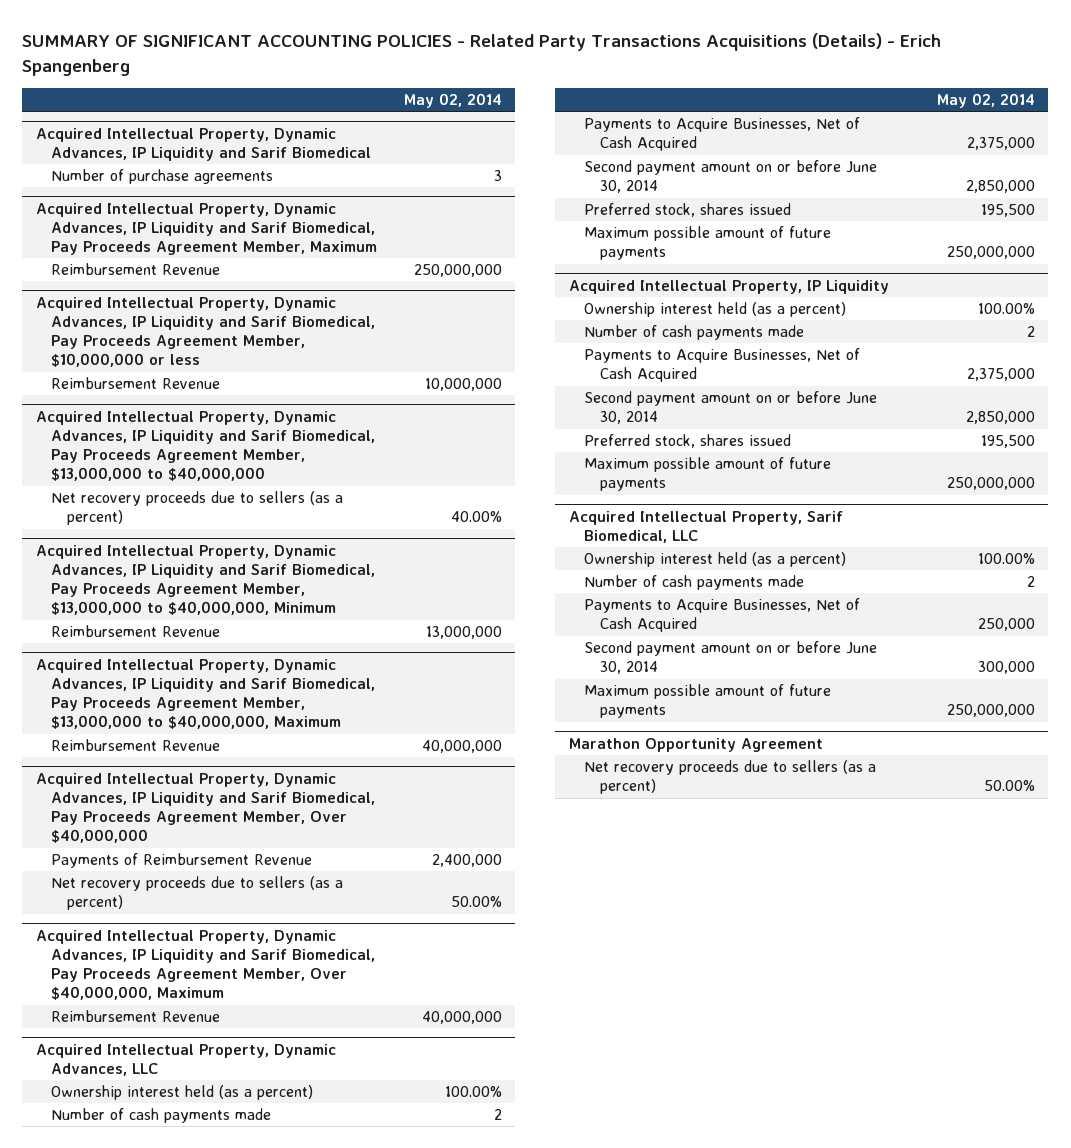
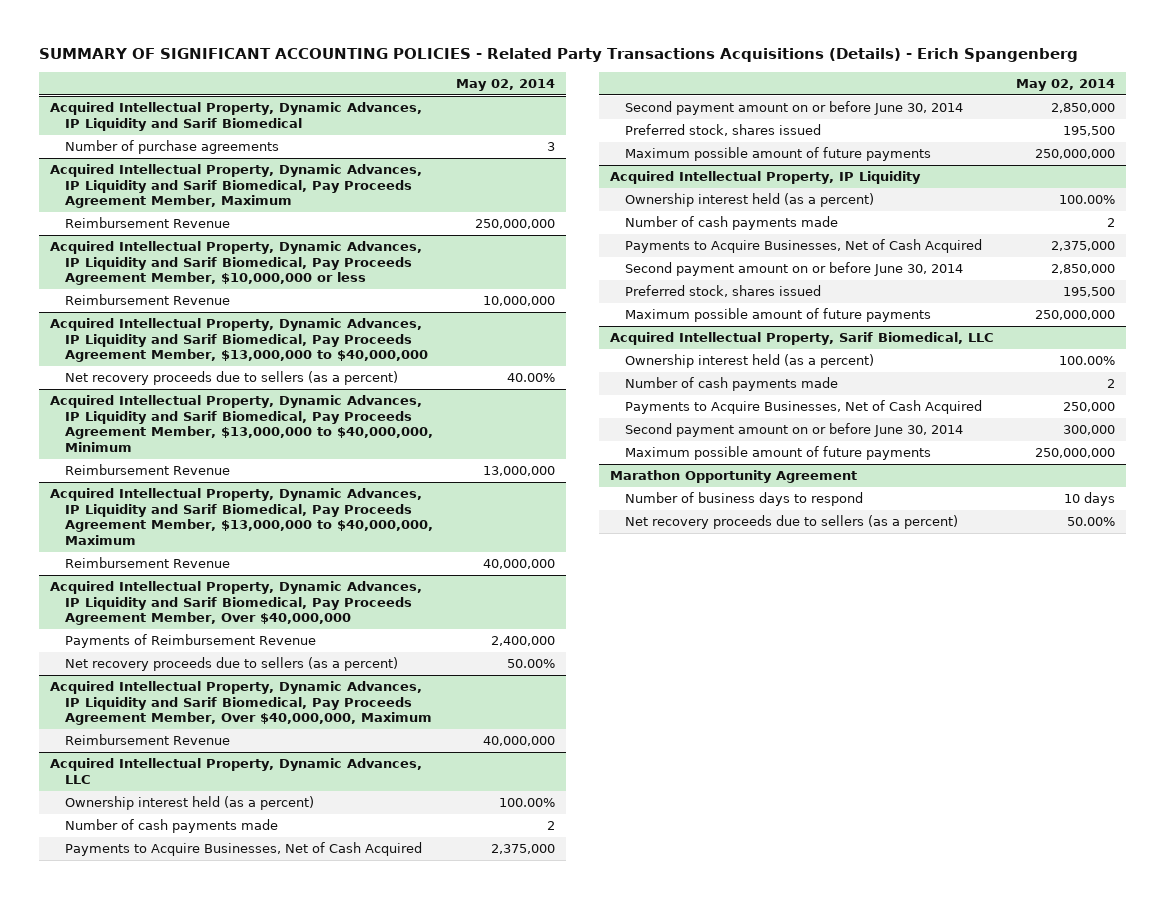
none -> [625,492,864,507] Number of business days to respond

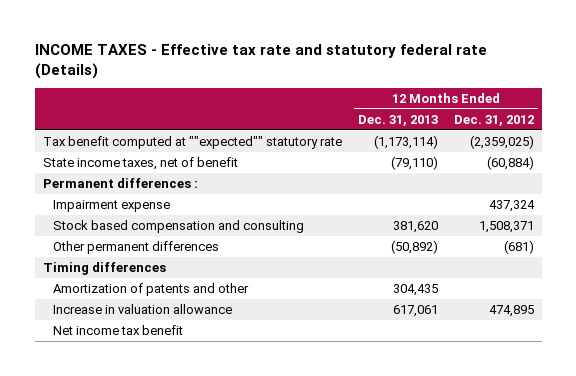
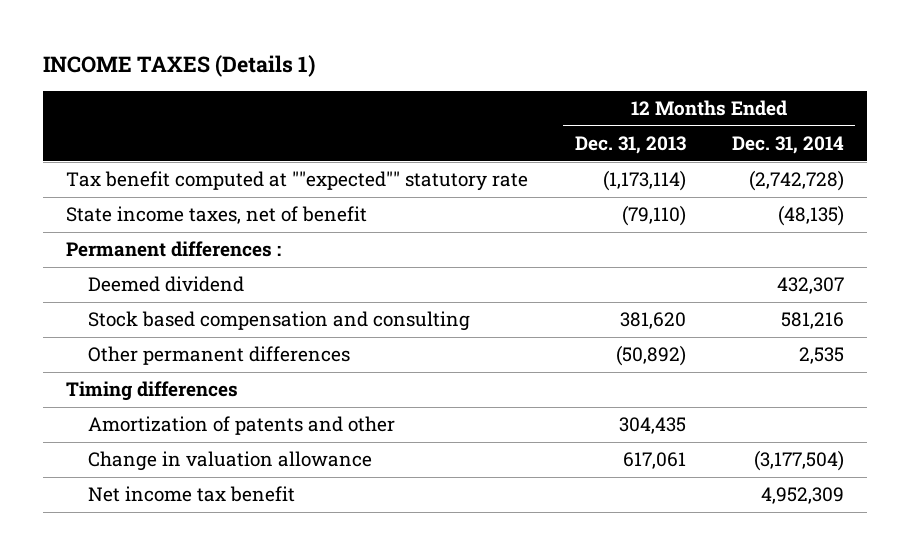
[34,43,487,79] INCOME TAXES - Effective tax rate and statutory federal rate (Details) -> [43,55,316,78] INCOME TAXES (Details 1)
[453,114,534,126] Dec. 31, 2012 -> none
none -> [731,136,844,155] Dec. 31, 2014
[52,200,170,213] Impairment expense -> none
none -> [88,276,245,293] Deemed dividend
[52,304,232,315] Increase in valuation allowance -> [88,451,373,472] Change in valuation allowance

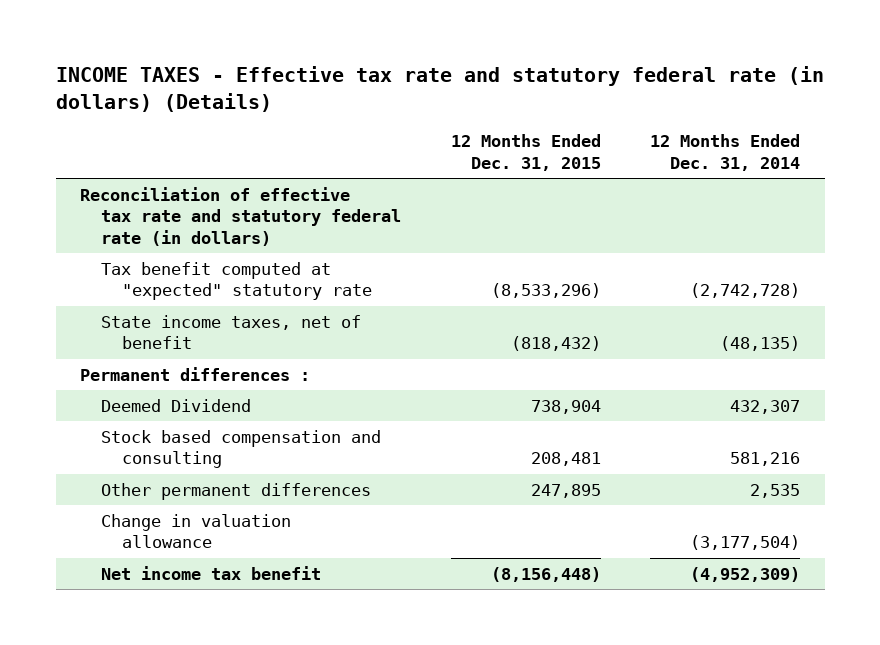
[43,55,316,78] INCOME TAXES (Details 1) -> [55,66,824,112] INCOME TAXES - Effective tax rate and statutory federal rate (in dollars) (Details)
[574,136,686,155] Dec. 31, 2013 -> none
none -> [450,134,601,171] 12 Months Ended Dec. 31, 2015
none -> [80,186,402,246] Reconciliation of effective tax rate and statutory federal rate (in dollars)
[66,171,529,192] Tax benefit computed at ""expected"" statutory rate -> [101,261,373,301] Tax benefit computed at "expected" statutory rate
[88,276,245,293] Deemed dividend -> [101,398,252,412] Deemed Dividend
[66,381,239,402] Timing differences -> none
[88,416,396,436] Amortization of patents and other -> none
[760,487,844,505] 4,952,309 -> [689,566,800,582] (4,952,309)

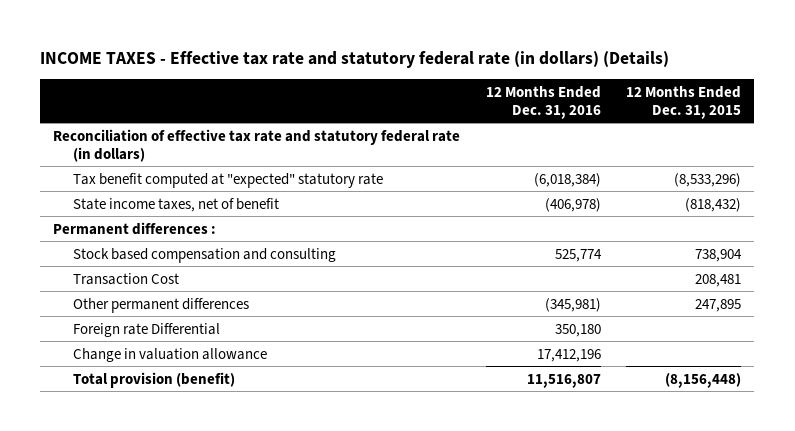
[649,134,800,171] 12 Months Ended Dec. 31, 2014 -> none
none -> [485,85,601,119] 12 Months Ended Dec. 31, 2016
[101,398,252,412] Deemed Dividend -> none
[530,452,601,467] 208,481 -> [695,248,743,262] 738,904
none -> [72,272,179,285] Transaction Cost
none -> [72,322,220,337] Foreign rate Differential
[101,565,322,580] Net income tax benefit -> [72,371,235,388] Total provision (benefit)

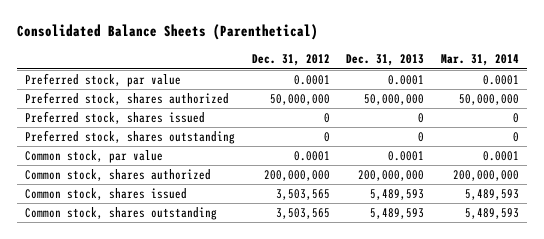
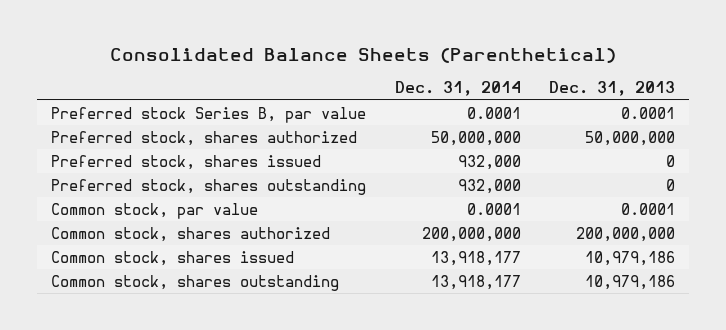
[251,54,330,67] Dec. 31, 2012 -> none
[441,54,520,67] Mar. 31, 2014 -> none
none -> [394,81,521,97] Dec. 31, 2014
[25,73,182,88] Preferred stock, par value -> [51,106,367,123] Preferred stock Series B, par value
[370,189,425,201] 5,489,593 -> [584,250,675,266] 10,979,186
[370,208,425,220] 5,489,593 -> [584,274,675,290] 10,979,186

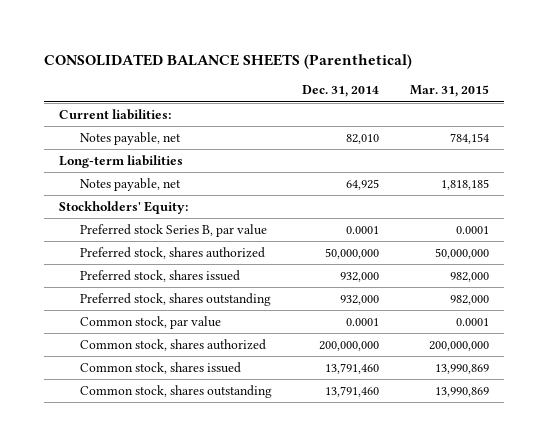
[110,47,617,63] Consolidated Balance Sheets (Parenthetical) -> [43,53,412,69] CONSOLIDATED BALANCE SHEETS (Parenthetical)
[548,81,675,97] Dec. 31, 2013 -> none
none -> [409,85,489,98] Mar. 31, 2015
none -> [59,109,172,121] Current liabilities:
none -> [79,132,181,146] Notes payable, net
none -> [59,155,184,169] Long-term liabilities
none -> [79,178,181,192] Notes payable, net
none -> [59,201,189,215] Stockholders' Equity:
[430,250,521,266] 13,918,177 -> [325,363,380,375] 13,791,460
[430,274,521,290] 13,918,177 -> [325,386,380,398] 13,791,460

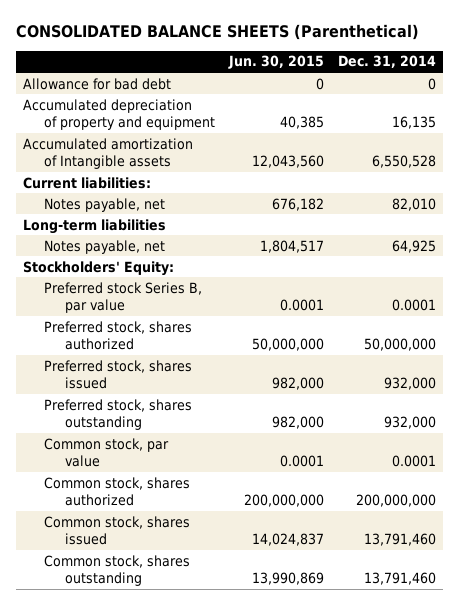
[409,85,489,98] Mar. 31, 2015 -> none
none -> [227,55,324,70] Jun. 30, 2015
none -> [22,77,171,90] Allowance for bad debt
none -> [22,98,215,130] Accumulated depreciation of property and equipment
none -> [22,137,193,169] Accumulated amortization of Intangible assets

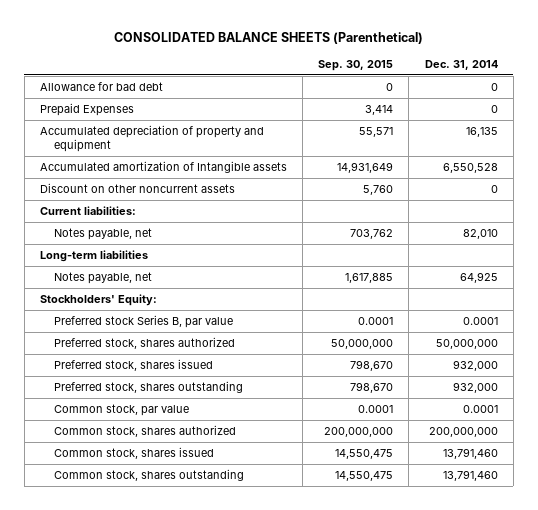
[227,55,324,70] Jun. 30, 2015 -> none
none -> [318,59,394,71] Sep. 30, 2015
none -> [40,103,135,117] Prepaid Expenses
none -> [40,183,236,194] Discount on other noncurrent assets

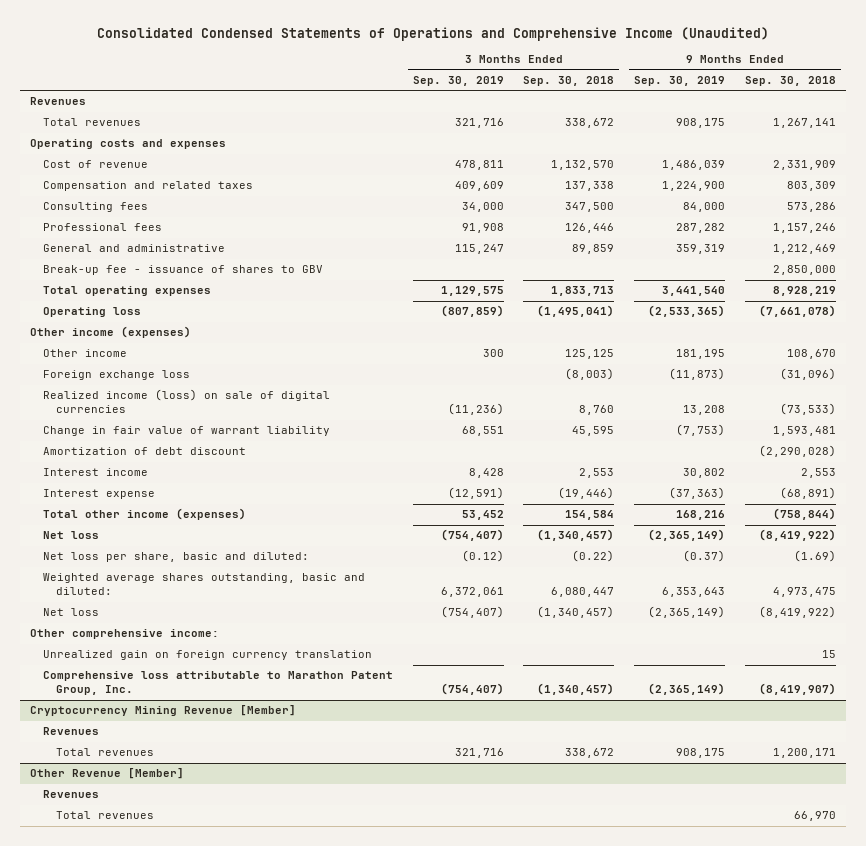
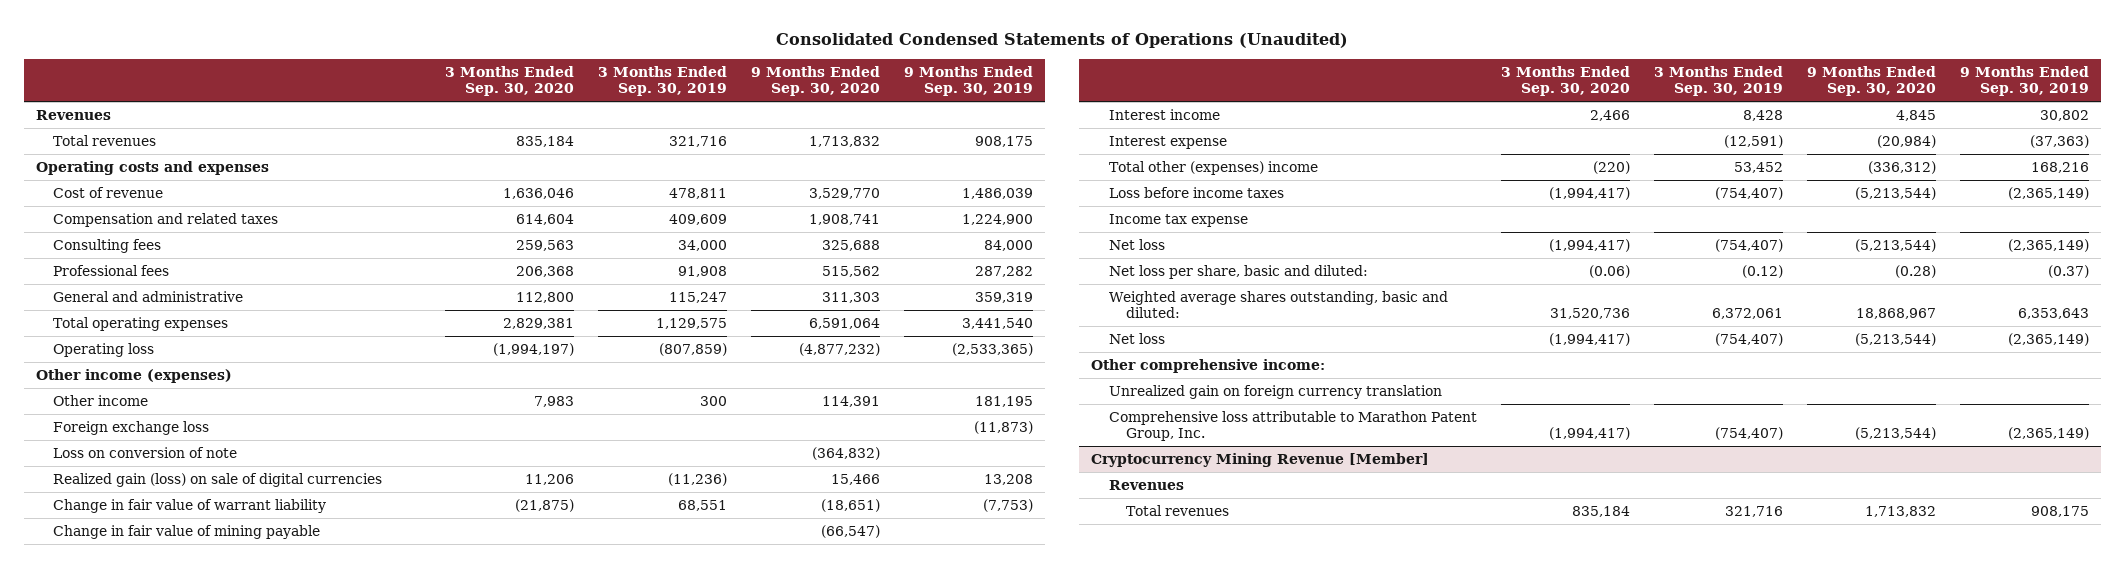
[96,26,769,41] Consolidated Condensed Statements of Operations and Comprehensive Income (Unaudited) -> [776,33,1349,49] Consolidated Condensed Statements of Operations (Unaudited)
[523,76,615,87] Sep. 30, 2018 -> none
[744,76,836,87] Sep. 30, 2018 -> none
none -> [445,65,575,97] 3 Months Ended Sep. 30, 2020
none -> [751,65,881,97] 9 Months Ended Sep. 30, 2020
[43,265,324,276] Break-up fee - issuance of shares to GBV -> none
none -> [53,447,238,459] Loss on conversion of note
[43,389,331,414] Realized income (loss) on sale of digital currencies -> [53,473,383,488] Realized gain (loss) on sale of digital currencies
[43,447,247,456] Amortization of debt discount -> none
none -> [53,525,321,540] Change in fair value of mining payable
[43,508,247,521] Total other income (expenses) -> [1108,161,1318,176] Total other (expenses) income
none -> [1108,187,1284,199] Loss before income taxes
none -> [1108,214,1248,228] Income tax expense
[30,768,185,780] Other Revenue [Member] -> none
[43,790,100,799] Revenues -> none
[56,811,155,820] Total revenues -> none

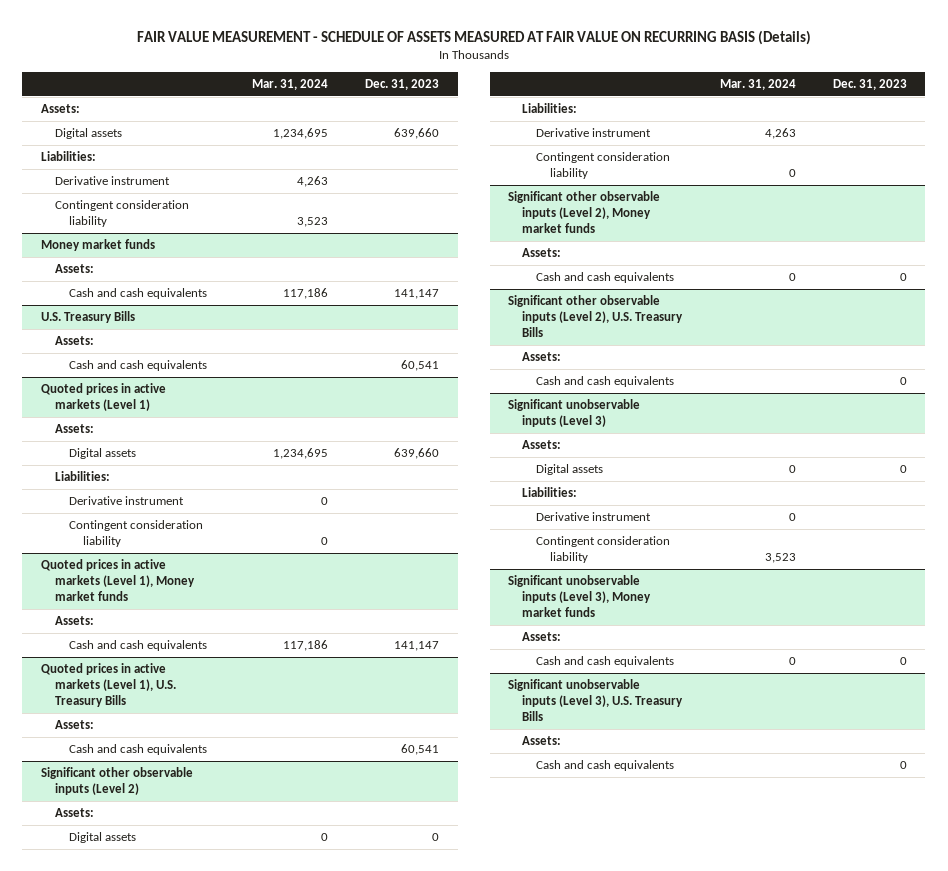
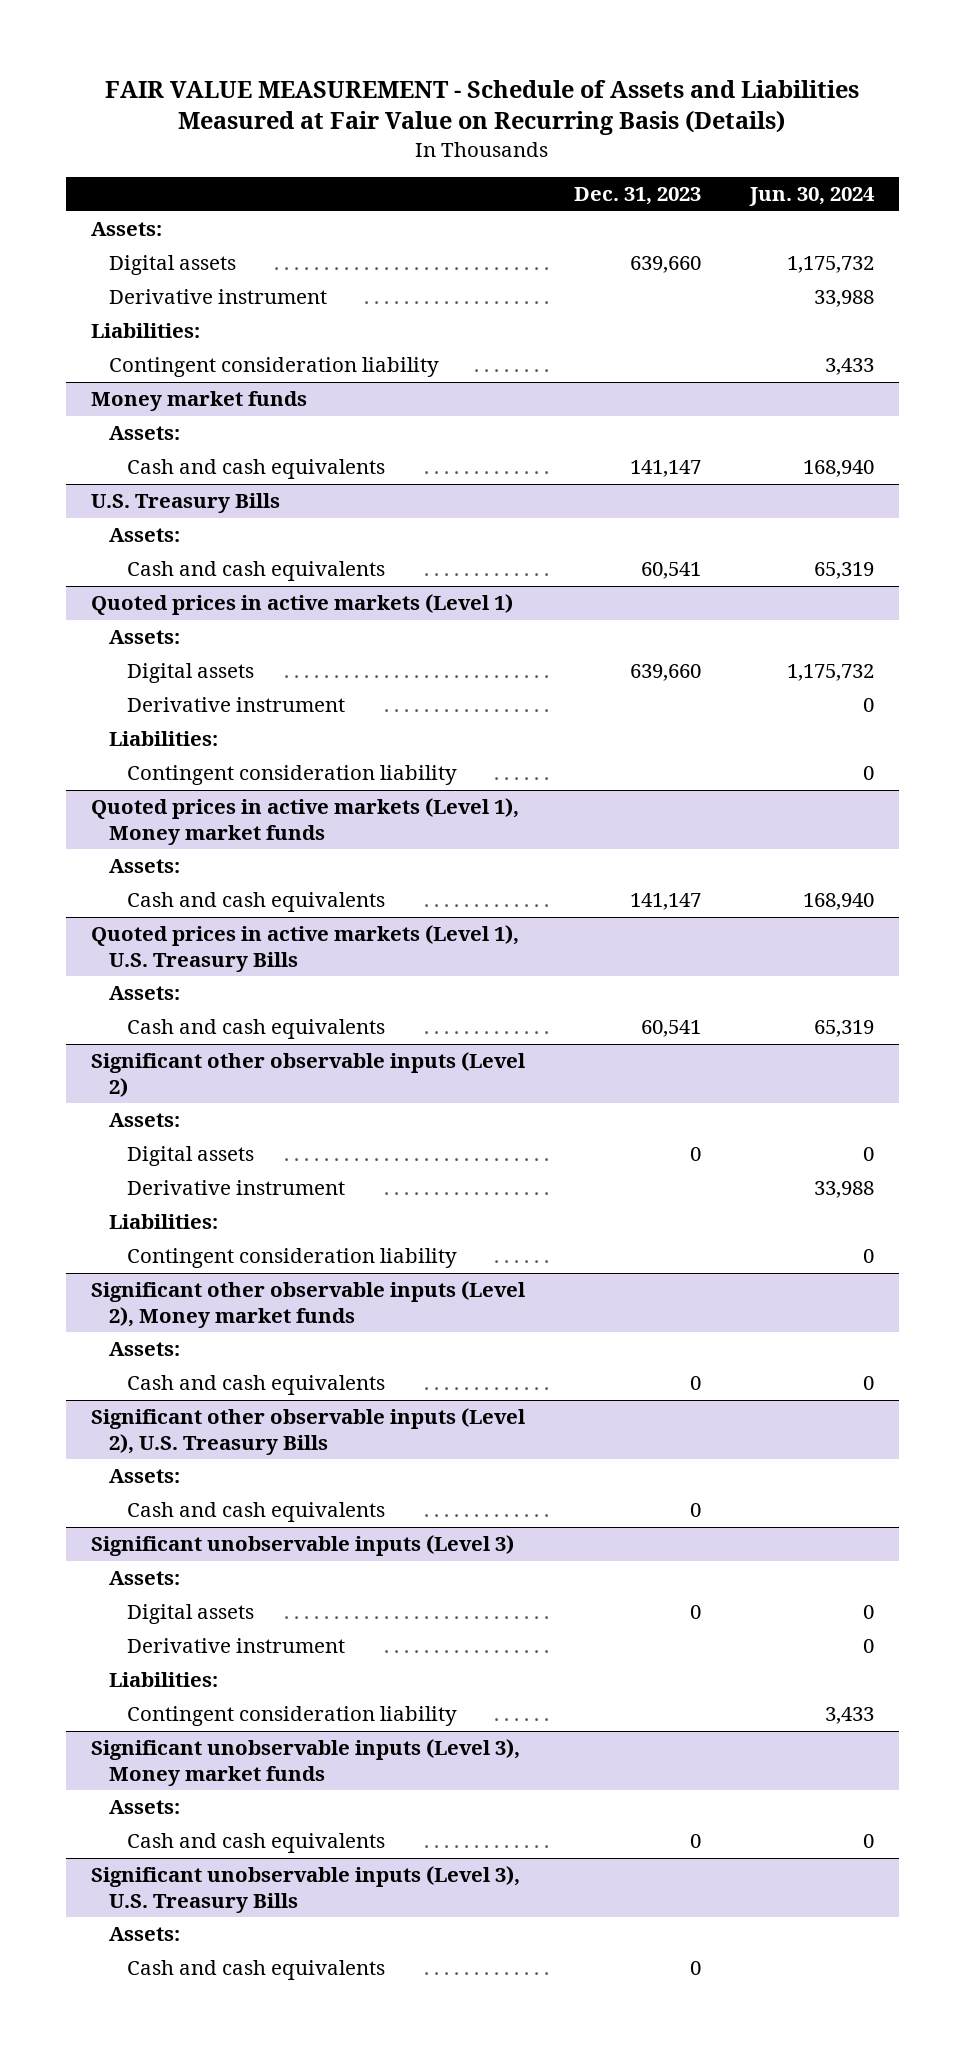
[136,30,811,46] FAIR VALUE MEASUREMENT - SCHEDULE OF ASSETS MEASURED AT FAIR VALUE ON RECURRING BASIS (Details) -> [105,79,860,136] FAIR VALUE MEASUREMENT - Schedule of Assets and Liabilities Measured at Fair Value on Recurring Basis (Details)
[252,79,329,91] Mar. 31, 2024 -> none
none -> [748,187,875,207] Jun. 30, 2024
[40,151,96,162] Liabilities: -> [90,323,200,339] Liabilities:
[55,471,111,482] Liabilities: -> [108,731,218,747] Liabilities:
[522,103,578,114] Liabilities: -> [108,1214,218,1230] Liabilities:
[522,487,578,498] Liabilities: -> [108,1672,218,1688] Liabilities:

